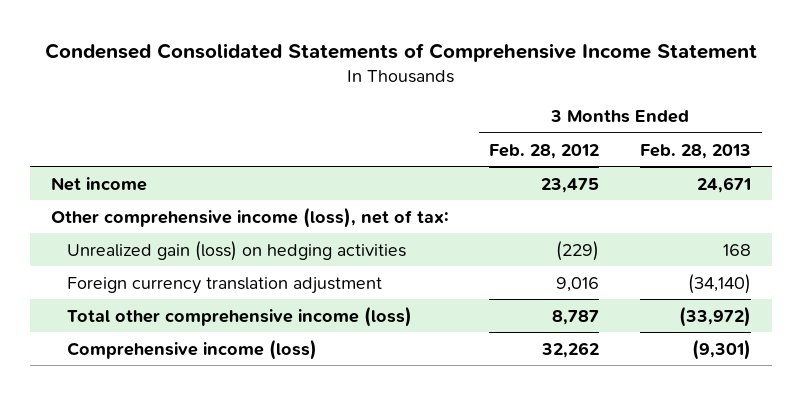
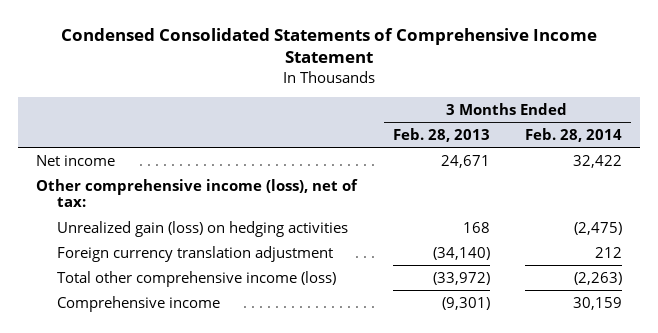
[489,143,600,159] Feb. 28, 2012 -> none
none -> [525,127,623,142] Feb. 28, 2014
[67,338,318,360] Comprehensive income (loss) -> [56,295,220,312] Comprehensive income

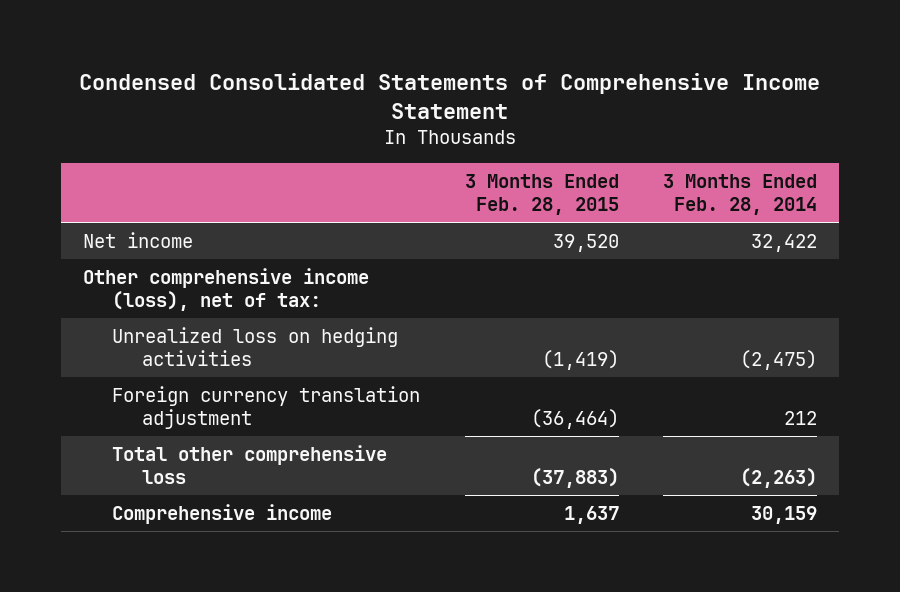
[392,127,490,142] Feb. 28, 2013 -> none
none -> [464,173,619,215] 3 Months Ended Feb. 28, 2015
[56,220,348,237] Unrealized gain (loss) on hedging activities -> [112,326,399,366] Unrealized loss on hedging activities
[56,270,336,287] Total other comprehensive income (loss) -> [112,444,388,484] Total other comprehensive loss

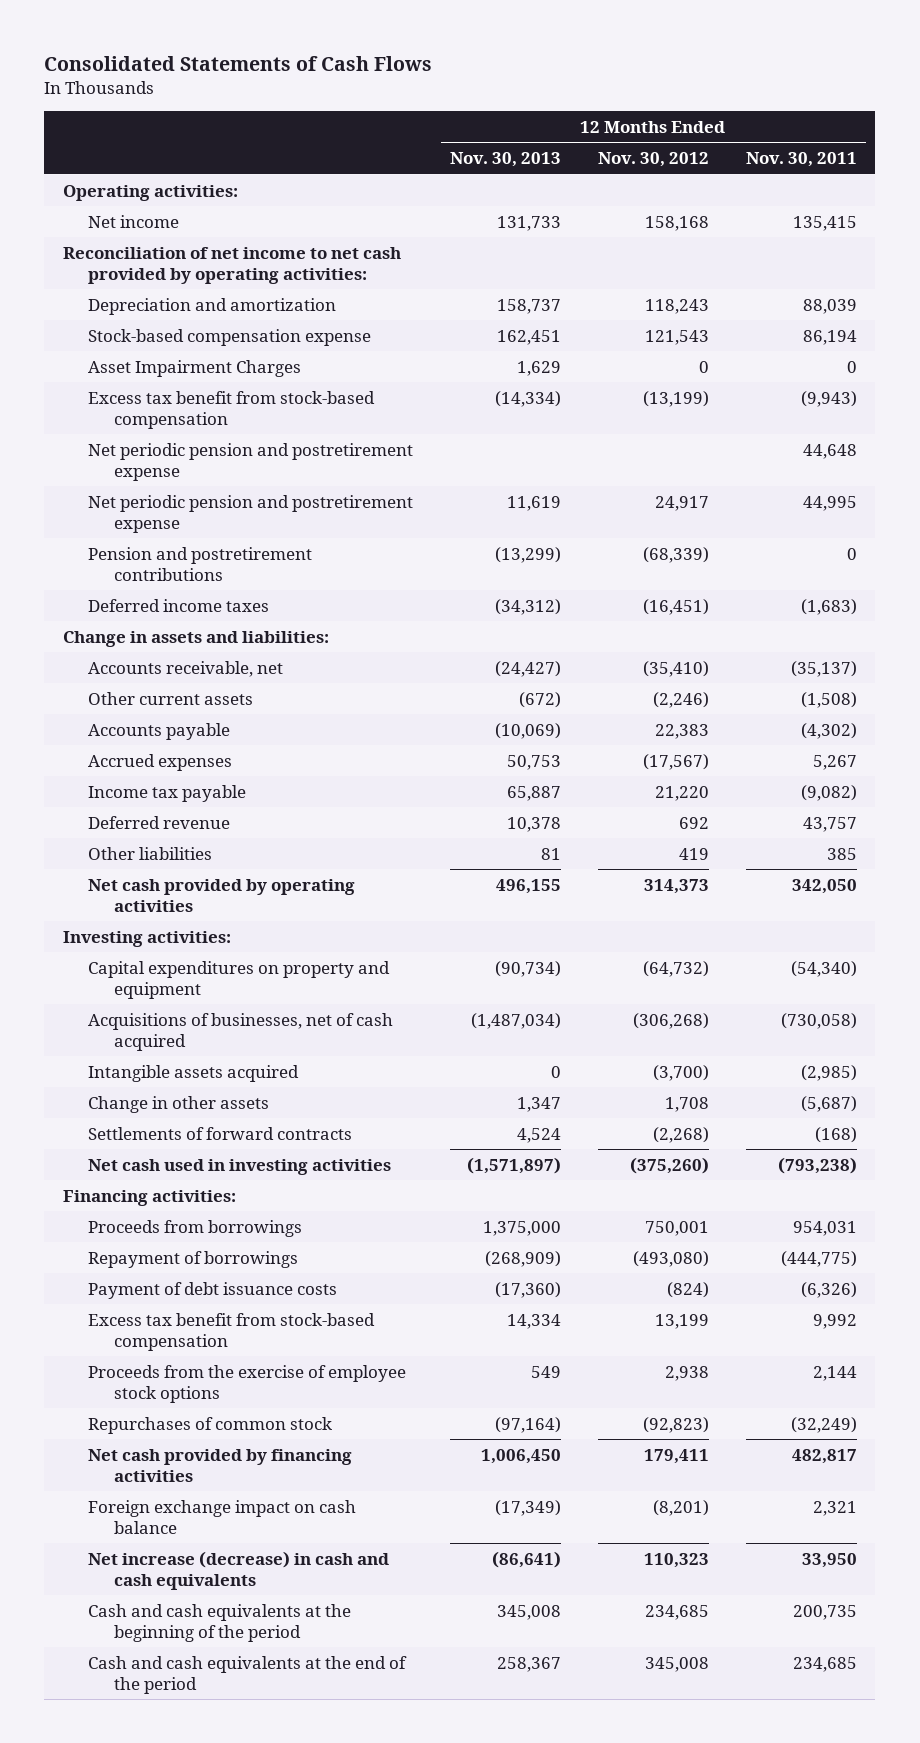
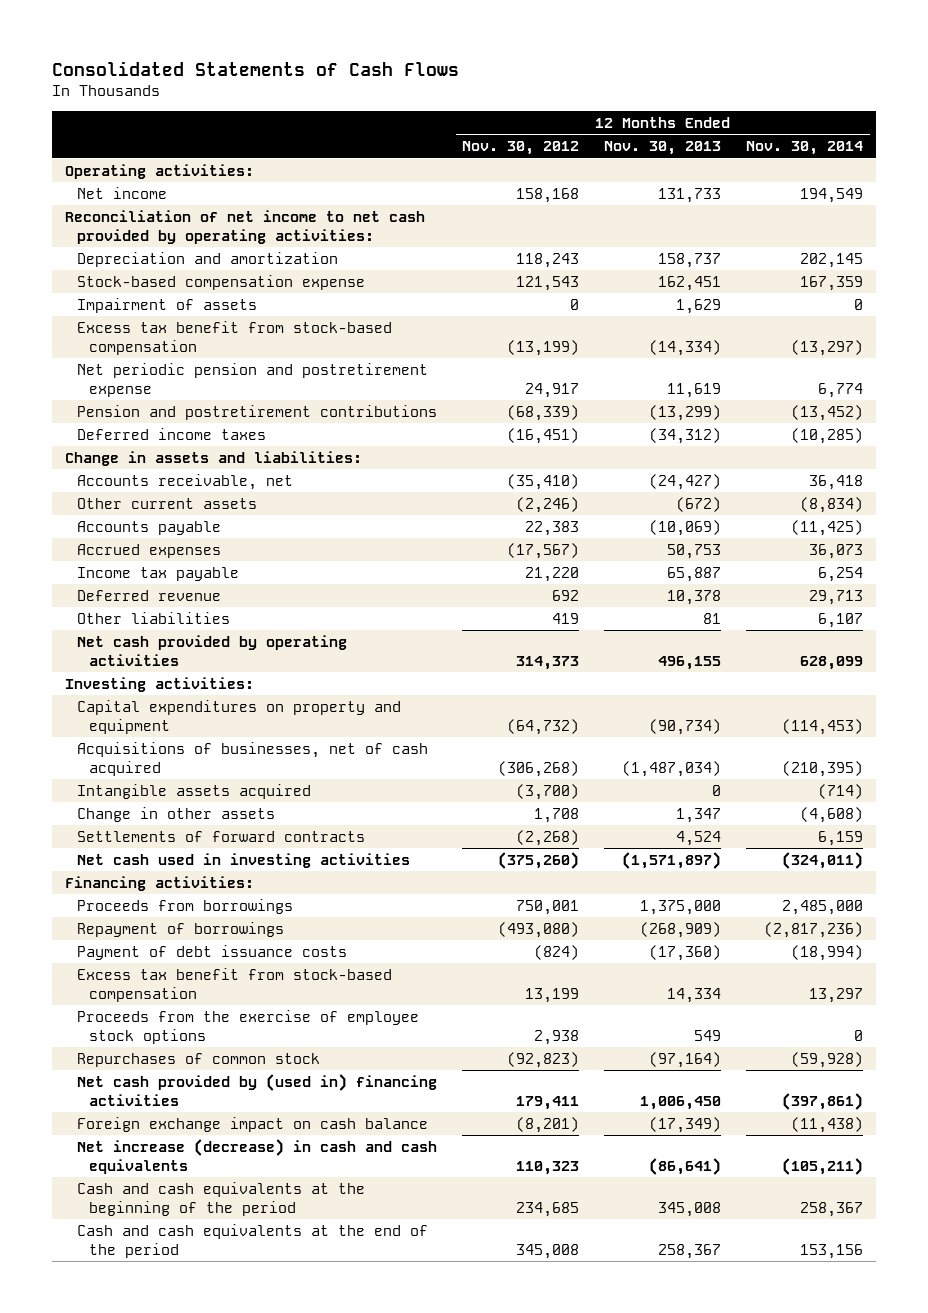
[745,152,857,168] Nov. 30, 2011 -> none
none -> [746,141,864,156] Nov. 30, 2014
[88,359,302,377] Asset Impairment Charges -> [76,297,257,313] Impairment of assets
[88,442,414,481] Net periodic pension and postretirement expense -> none
[88,1448,353,1482] Net cash provided by financing activities -> [76,1073,437,1107] Net cash provided by (used in) financing activities

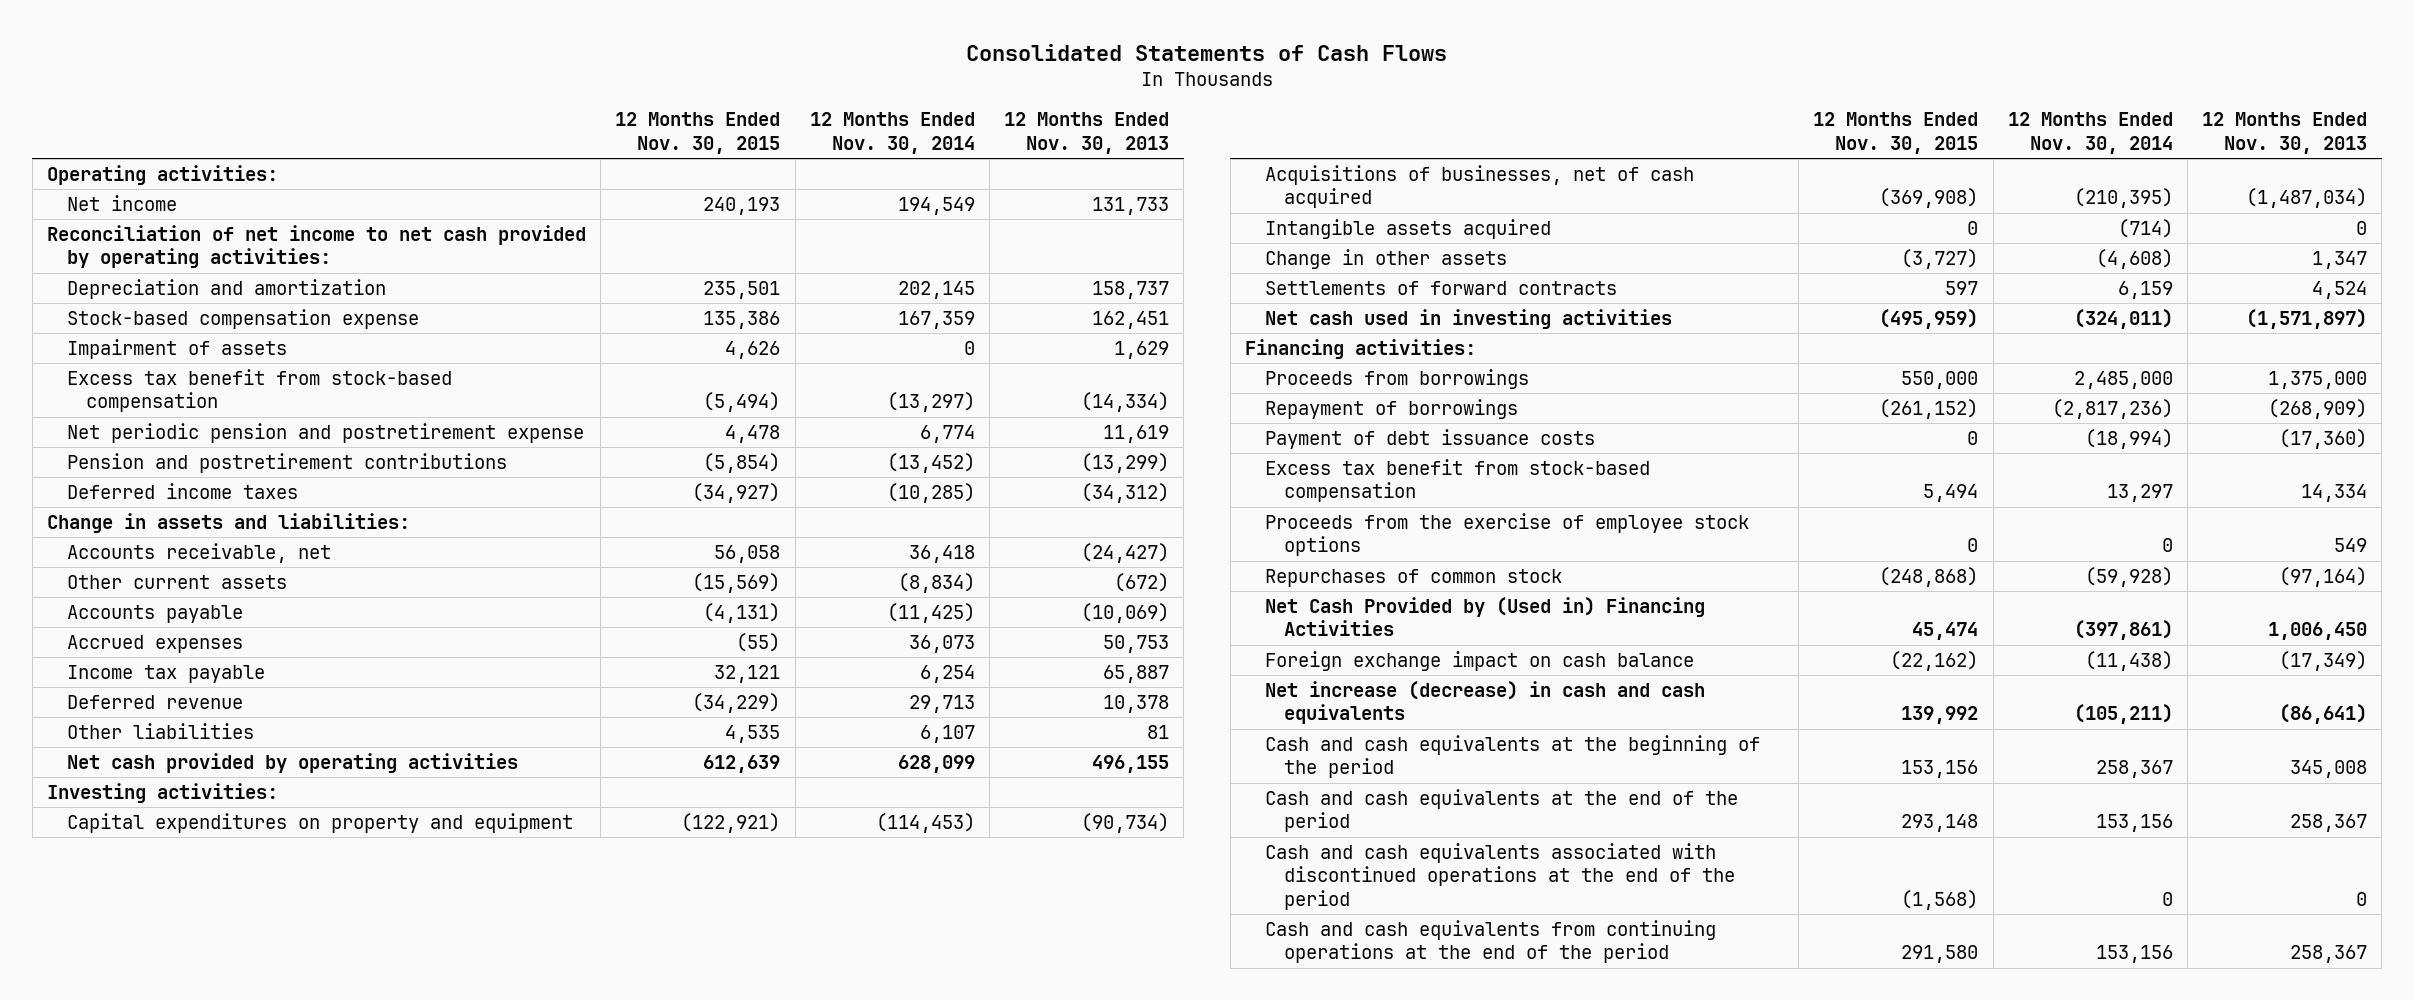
[461,141,579,156] Nov. 30, 2012 -> none
none -> [615,112,781,155] 12 Months Ended Nov. 30, 2015
[76,1073,437,1107] Net cash provided by (used in) financing activities -> [1264,596,1705,637] Net Cash Provided by (Used in) Financing Activities
none -> [1264,842,1736,911] Cash and cash equivalents associated with discontinued operations at the end of the period
none -> [1264,919,1716,964] Cash and cash equivalents from continuing operations at the end of the period

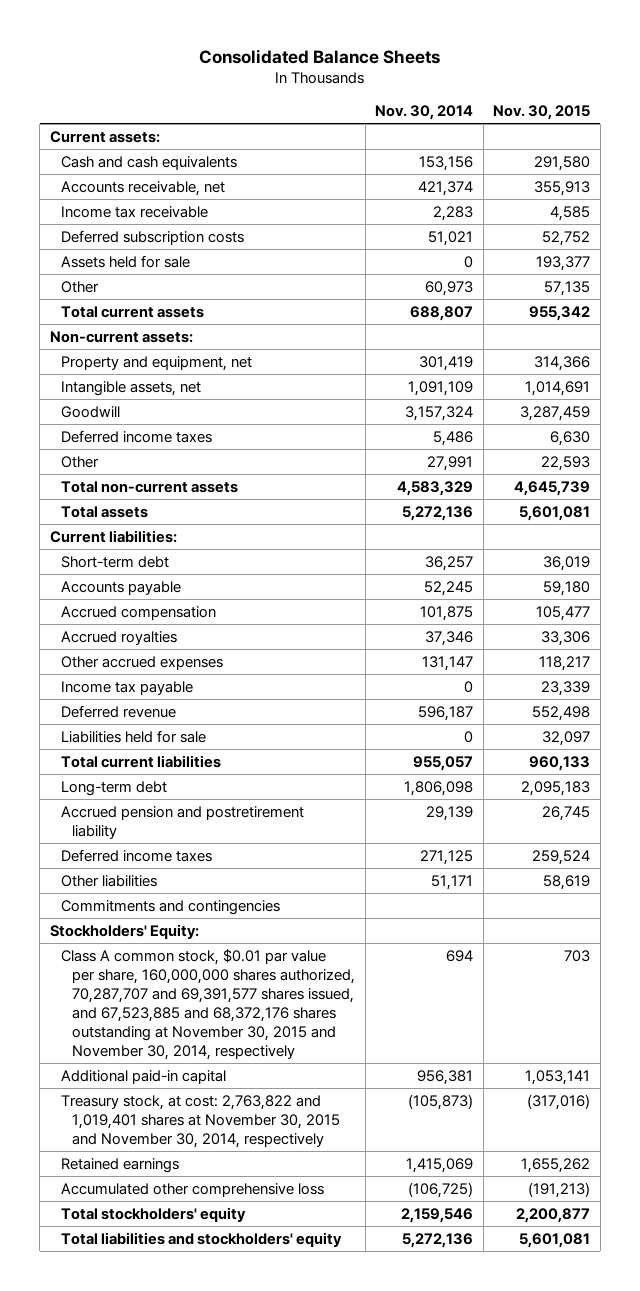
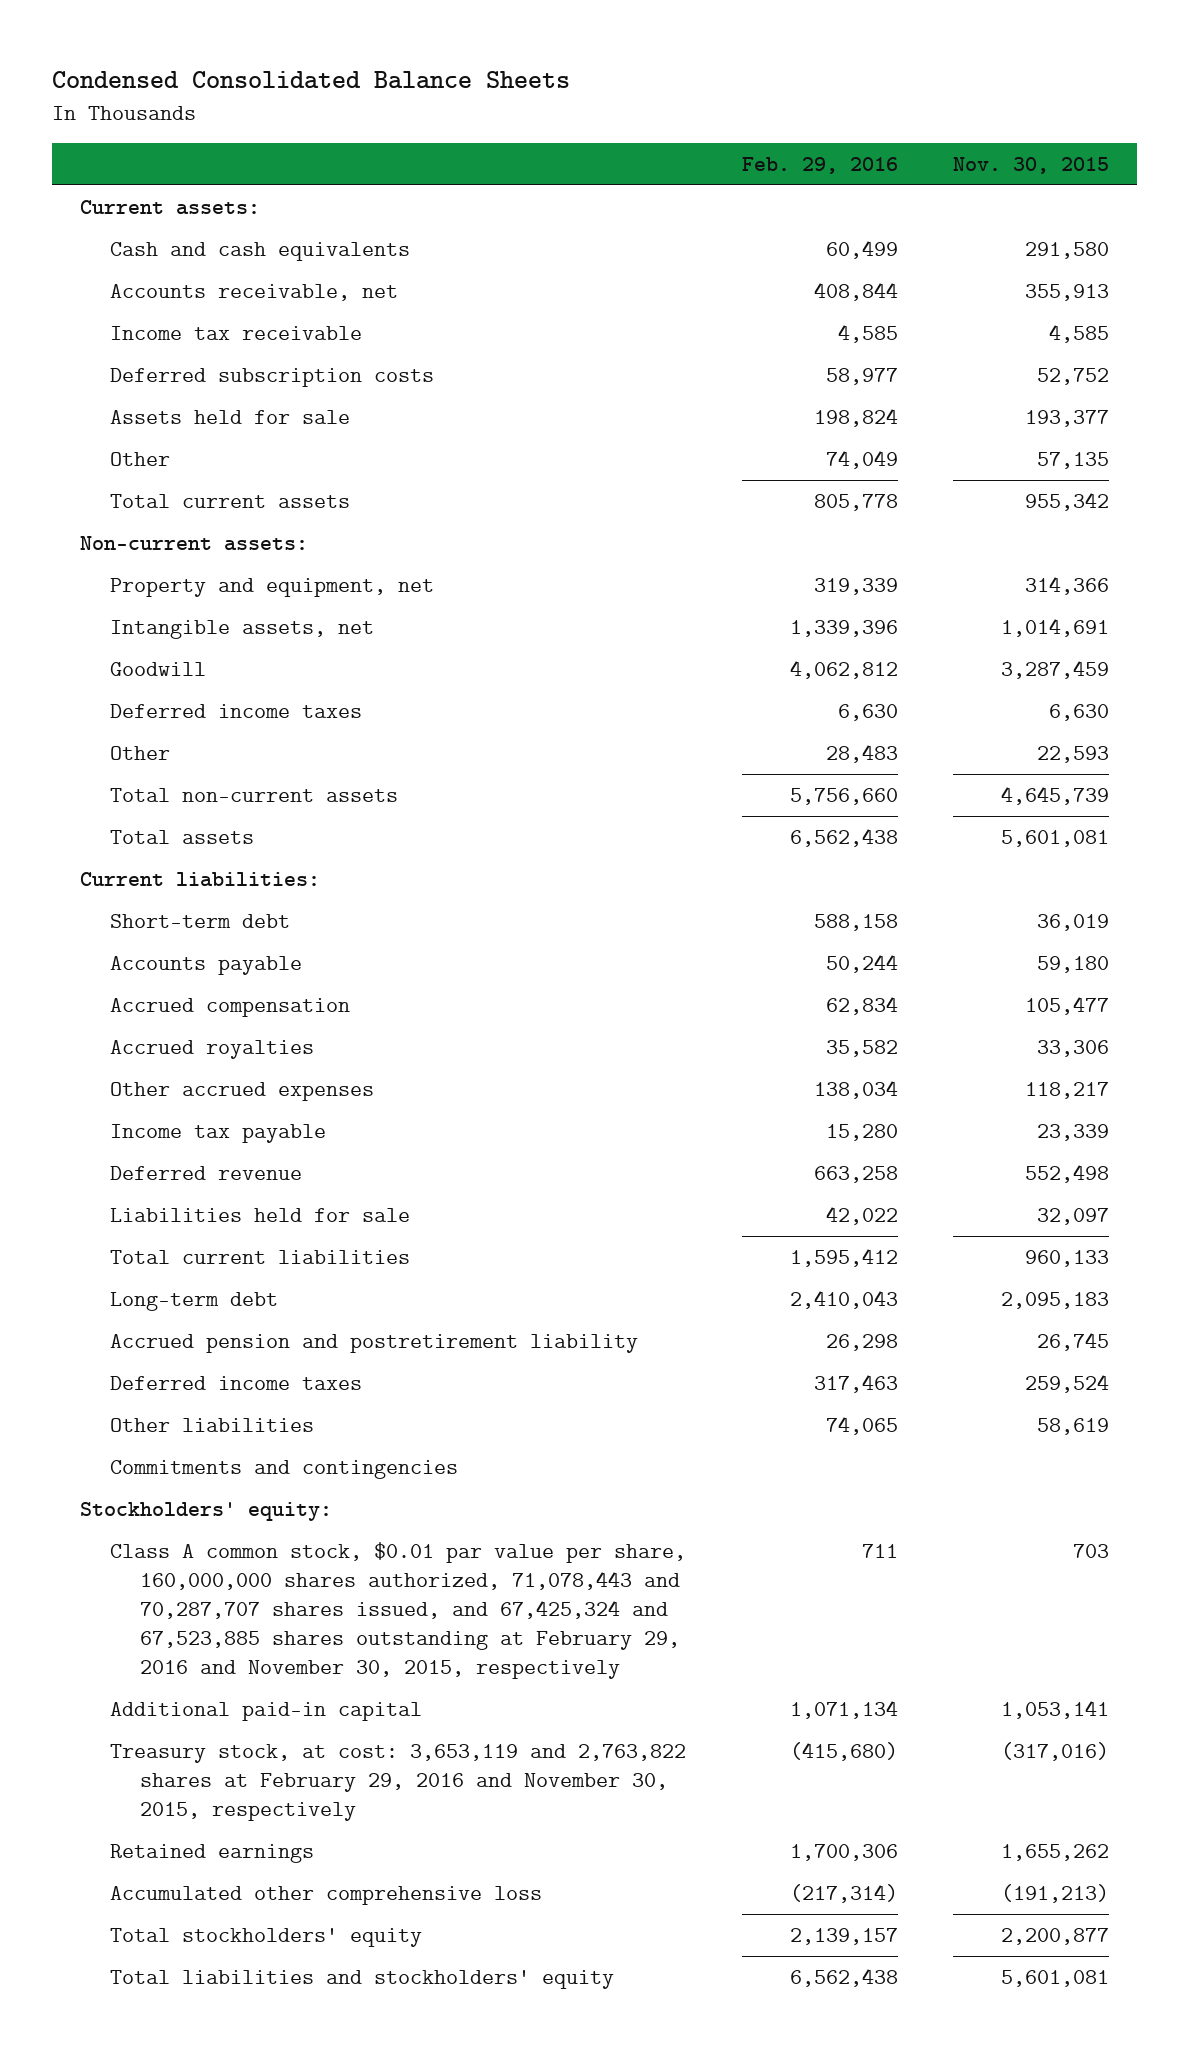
[198,49,440,65] Consolidated Balance Sheets -> [52,71,571,90] Condensed Consolidated Balance Sheets
[375,105,474,121] Nov. 30, 2014 -> none
none -> [741,156,898,174] Feb. 29, 2016
[49,923,199,939] Stockholders' Equity: -> [80,1501,333,1521] Stockholders' equity:
[60,948,356,1061] Class A common stock, $0.01 par value per share, 160,000,000 shares authorized, 70,287,707 and 69,391,577 shares issued, and 67,523,885 and 68,372,176 shares outstanding at November 30, 2015 and November 30, 2014, respectively -> [110,1541,687,1680] Class A common stock, $0.01 par value per share, 160,000,000 shares authorized, 71,078,443 and 70,287,707 shares issued, and 67,425,324 and 67,523,885 shares outstanding at February 29, 2016 and November 30, 2015, respectively
[60,1094,341,1148] Treasury stock, at cost: 2,763,822 and 1,019,401 shares at November 30, 2015 and November 30, 2014, respectively -> [110,1743,687,1822] Treasury stock, at cost: 3,653,119 and 2,763,822 shares at February 29, 2016 and November 30, 2015, respectively

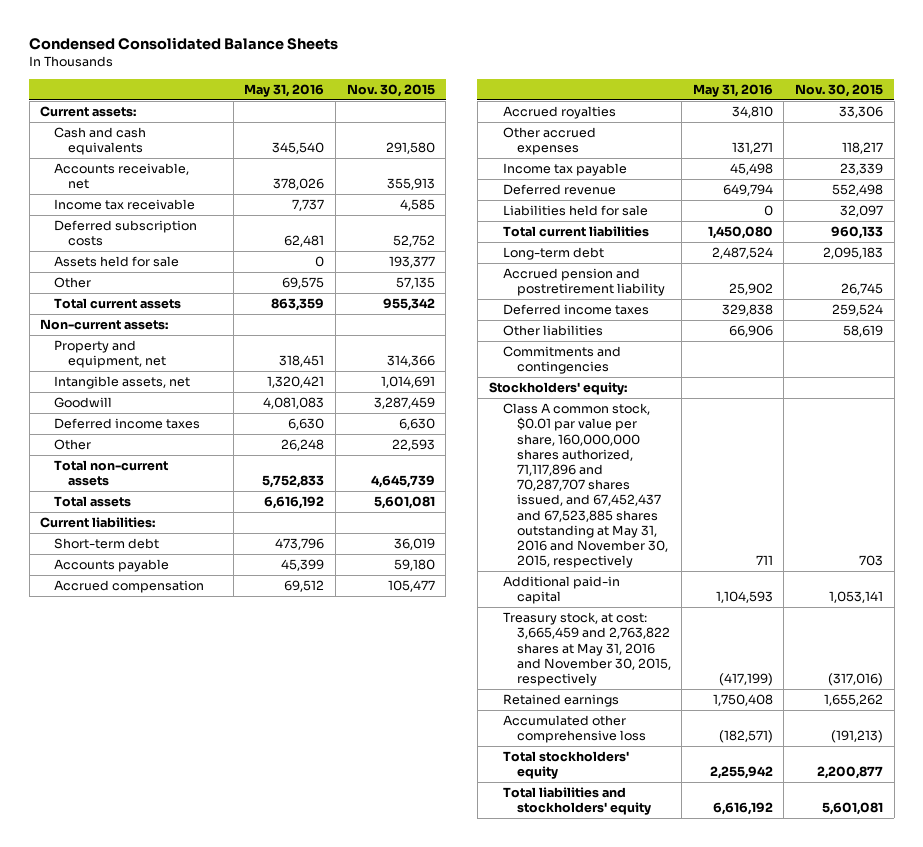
[741,156,898,174] Feb. 29, 2016 -> none
none -> [244,83,325,97] May 31, 2016
[110,1541,687,1680] Class A common stock, $0.01 par value per share, 160,000,000 shares authorized, 71,078,443 and 70,287,707 shares issued, and 67,425,324 and 67,523,885 shares outstanding at February 29, 2016 and November 30, 2015, respectively -> [502,403,668,569] Class A common stock, $0.01 par value per share, 160,000,000 shares authorized, 71,117,896 and 70,287,707 shares issued, and 67,452,437 and 67,523,885 shares outstanding at May 31, 2016 and November 30, 2015, respectively
[110,1743,687,1822] Treasury stock, at cost: 3,653,119 and 2,763,822 shares at February 29, 2016 and November 30, 2015, respectively -> [502,612,671,687] Treasury stock, at cost: 3,665,459 and 2,763,822 shares at May 31, 2016 and November 30, 2015, respectively

